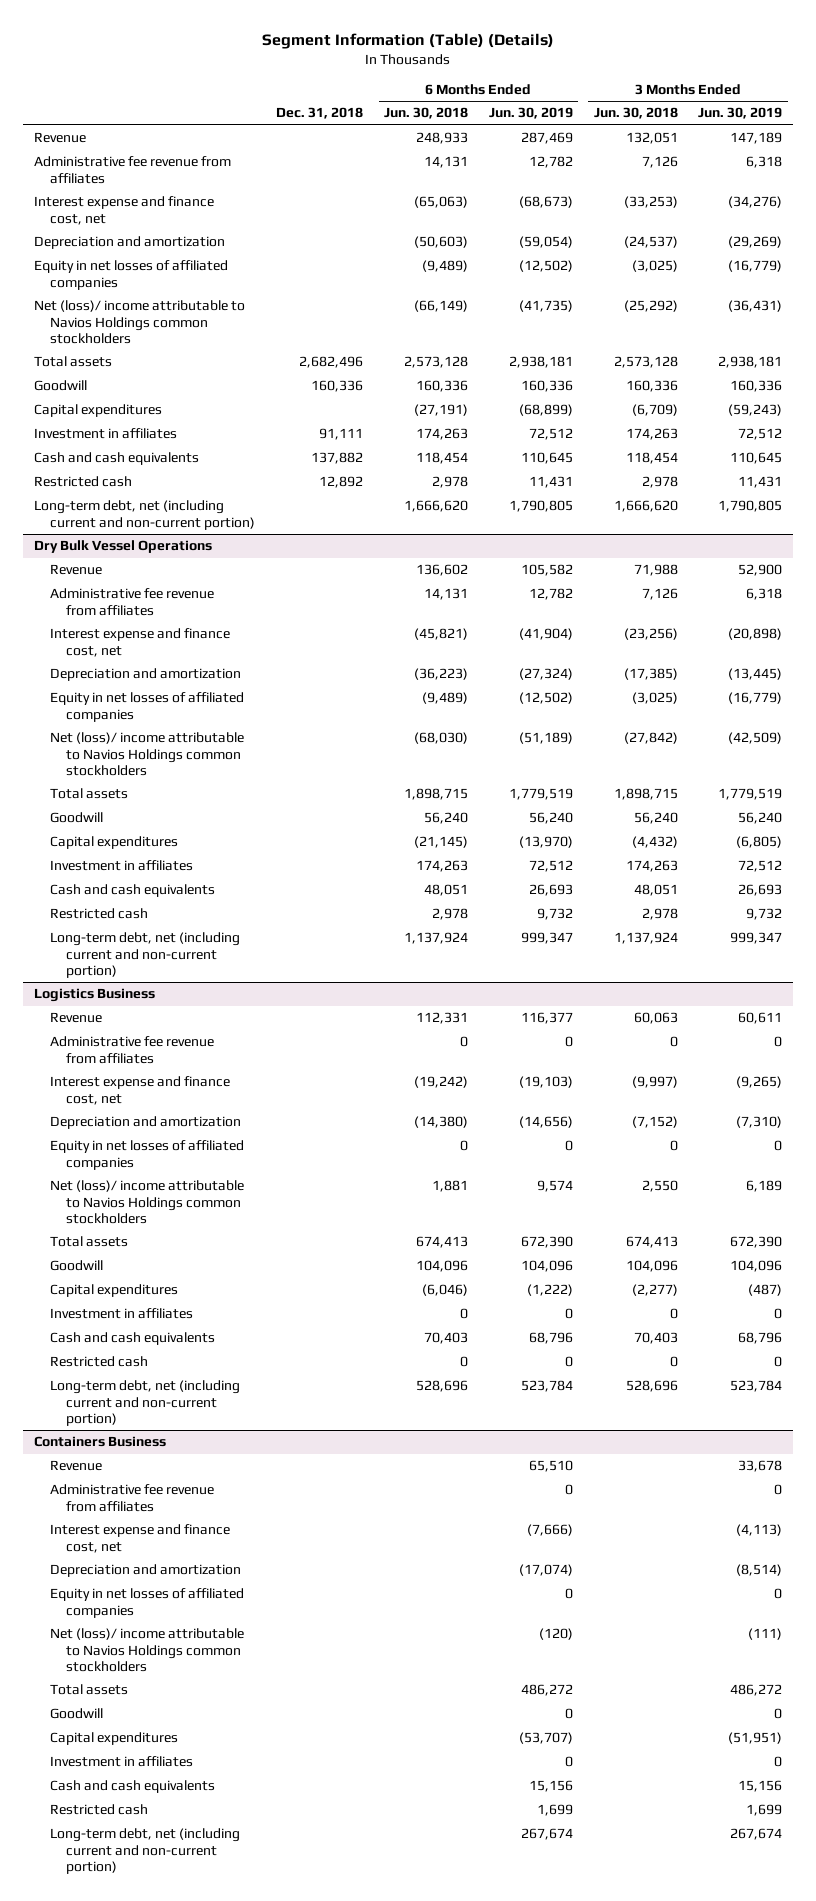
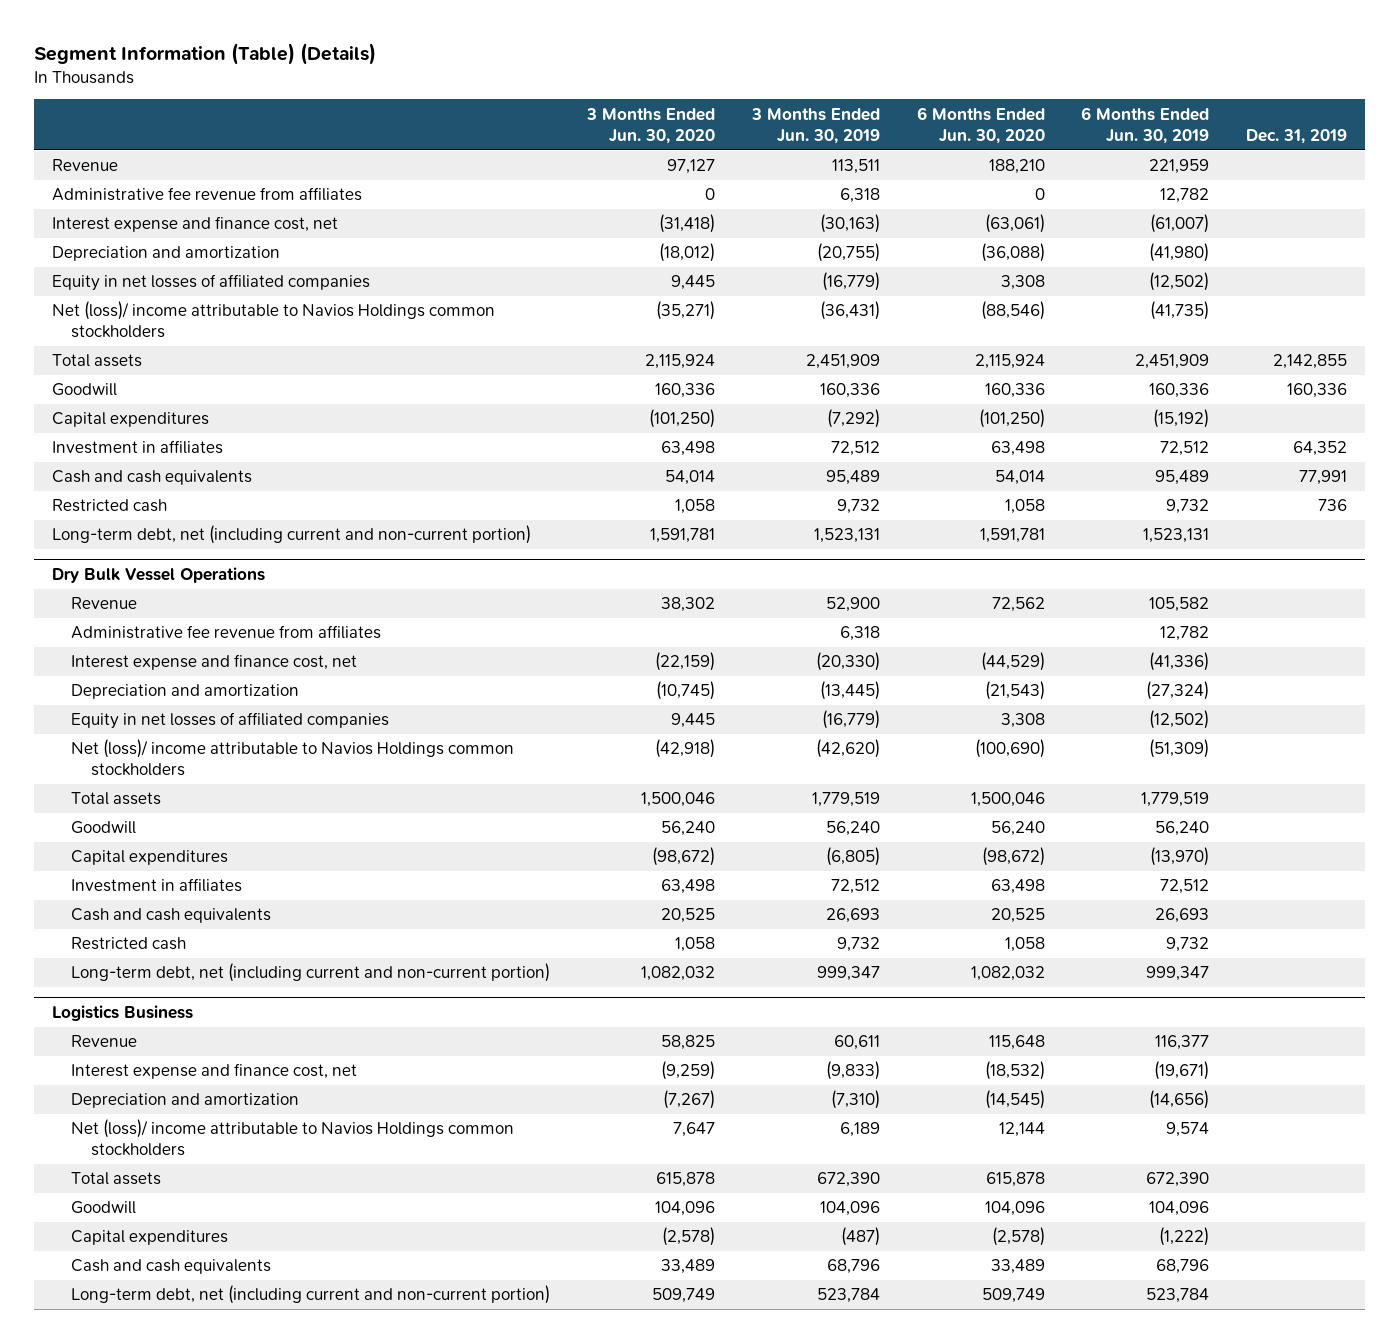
[275,107,363,120] Dec. 31, 2018 -> none
[383,107,468,120] Jun. 30, 2018 -> none
[593,107,678,120] Jun. 30, 2018 -> none
none -> [586,107,716,144] 3 Months Ended Jun. 30, 2020
none -> [916,106,1045,144] 6 Months Ended Jun. 30, 2020
none -> [1246,128,1348,144] Dec. 31, 2019
[520,132,573,145] 287,469 -> [1149,159,1210,175] 221,959
[730,132,783,145] 147,189 -> [831,159,880,175] 113,511
[518,196,573,209] (68,673) -> [1150,214,1210,234] (61,007)
[728,196,783,209] (34,276) -> [819,214,880,234] (30,163)
[518,236,573,249] (59,054) -> [1149,243,1210,263] (41,980)
[728,236,783,249] (29,269) -> [816,243,880,263] (20,755)
[508,356,573,369] 2,938,181 -> [1135,354,1210,370] 2,451,909
[718,356,783,369] 2,938,181 -> [805,354,880,370] 2,451,909
[518,404,573,417] (68,899) -> [1153,409,1210,429] (15,192)
[728,404,783,417] (59,243) -> [826,409,880,429] (7,292)
[520,452,573,465] 110,645 -> [1155,470,1210,486] 95,489
[730,452,783,465] 110,645 -> [825,470,880,486] 95,489
[528,476,573,489] 11,431 -> [1166,499,1210,515] 9,732
[738,476,783,489] 11,431 -> [836,499,880,515] 9,732
[508,500,573,513] 1,790,805 -> [1143,528,1210,544] 1,523,131
[718,500,783,513] 1,790,805 -> [813,528,880,544] 1,523,131
[518,628,573,641] (41,904) -> [1149,652,1210,672] (41,336)
[728,628,783,641] (20,898) -> [815,652,880,672] (20,330)
[518,732,573,745] (51,189) -> [1149,739,1210,759] (51,309)
[728,732,783,745] (42,509) -> [815,739,880,759] (42,620)
[49,1036,214,1064] Administrative fee revenue from affiliates -> none
[518,1076,573,1089] (19,103) -> [1154,1061,1210,1081] (19,671)
[736,1076,783,1089] (9,265) -> [825,1061,880,1081] (9,833)
[49,1140,244,1170] Equity in net losses of affiliated companies -> none
[49,1308,193,1320] Investment in affiliates -> none
[49,1356,148,1368] Restricted cash -> none
[33,1436,166,1448] Containers Business -> none
[49,1460,102,1472] Revenue -> none
[49,1484,214,1512] Administrative fee revenue from affiliates -> none
[49,1524,230,1553] Interest expense and finance cost, net -> none
[49,1564,241,1578] Depreciation and amortization -> none
[49,1588,244,1618] Equity in net losses of affiliated companies -> none
[49,1628,244,1672] Net (loss)/ income attributable to Navios Holdings common stockholders -> none
[49,1684,128,1696] Total assets -> none
[49,1708,103,1720] Goodwill -> none
[49,1732,178,1746] Capital expenditures -> none
[49,1756,193,1768] Investment in affiliates -> none
[49,1780,215,1794] Cash and cash equivalents -> none
[49,1804,148,1816] Restricted cash -> none
[49,1828,240,1874] Long-term debt, net (including current and non-current portion) -> none

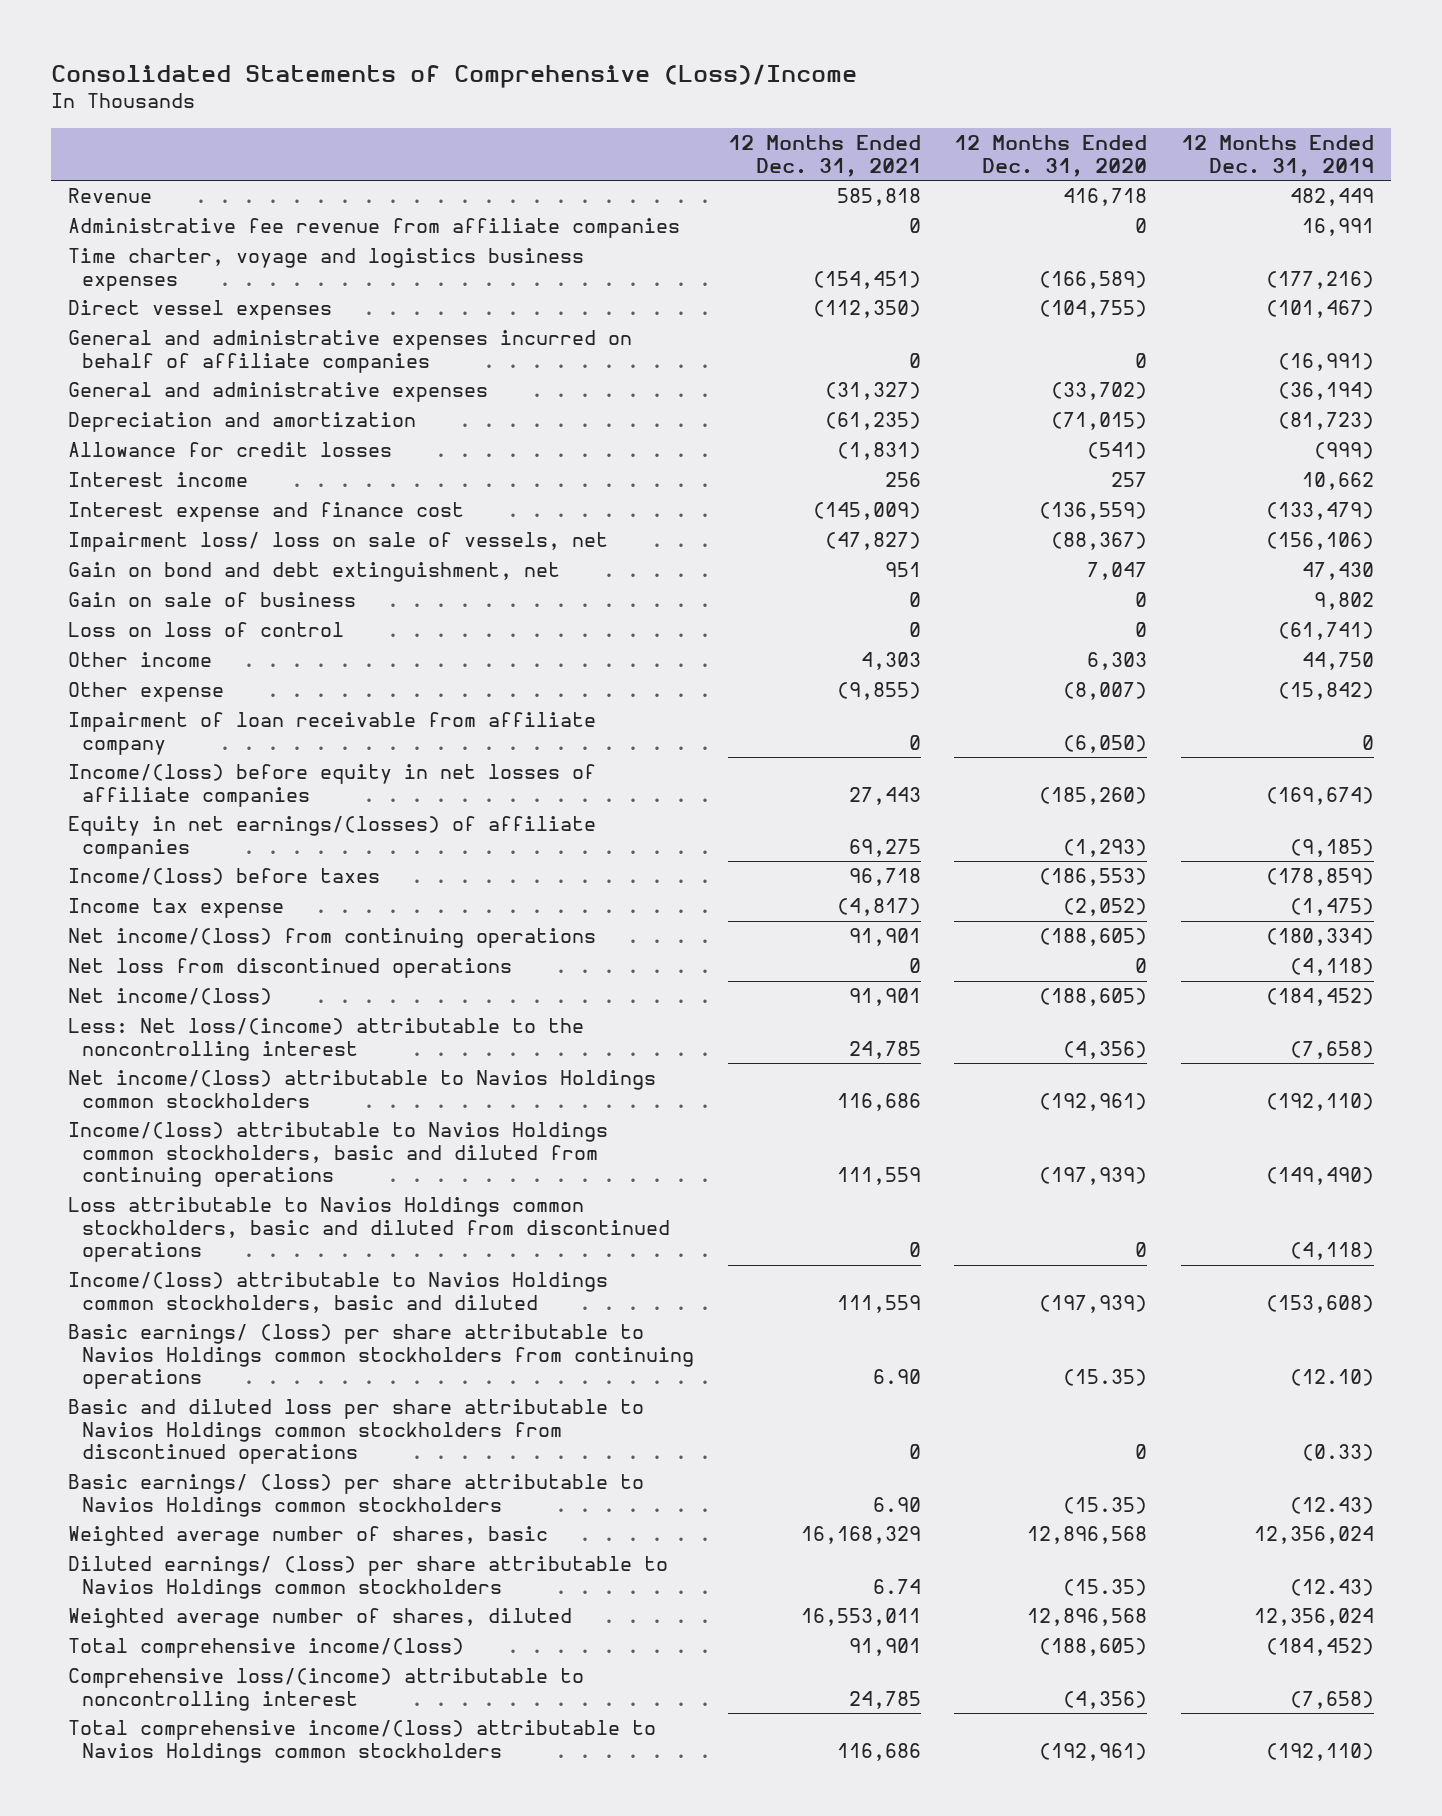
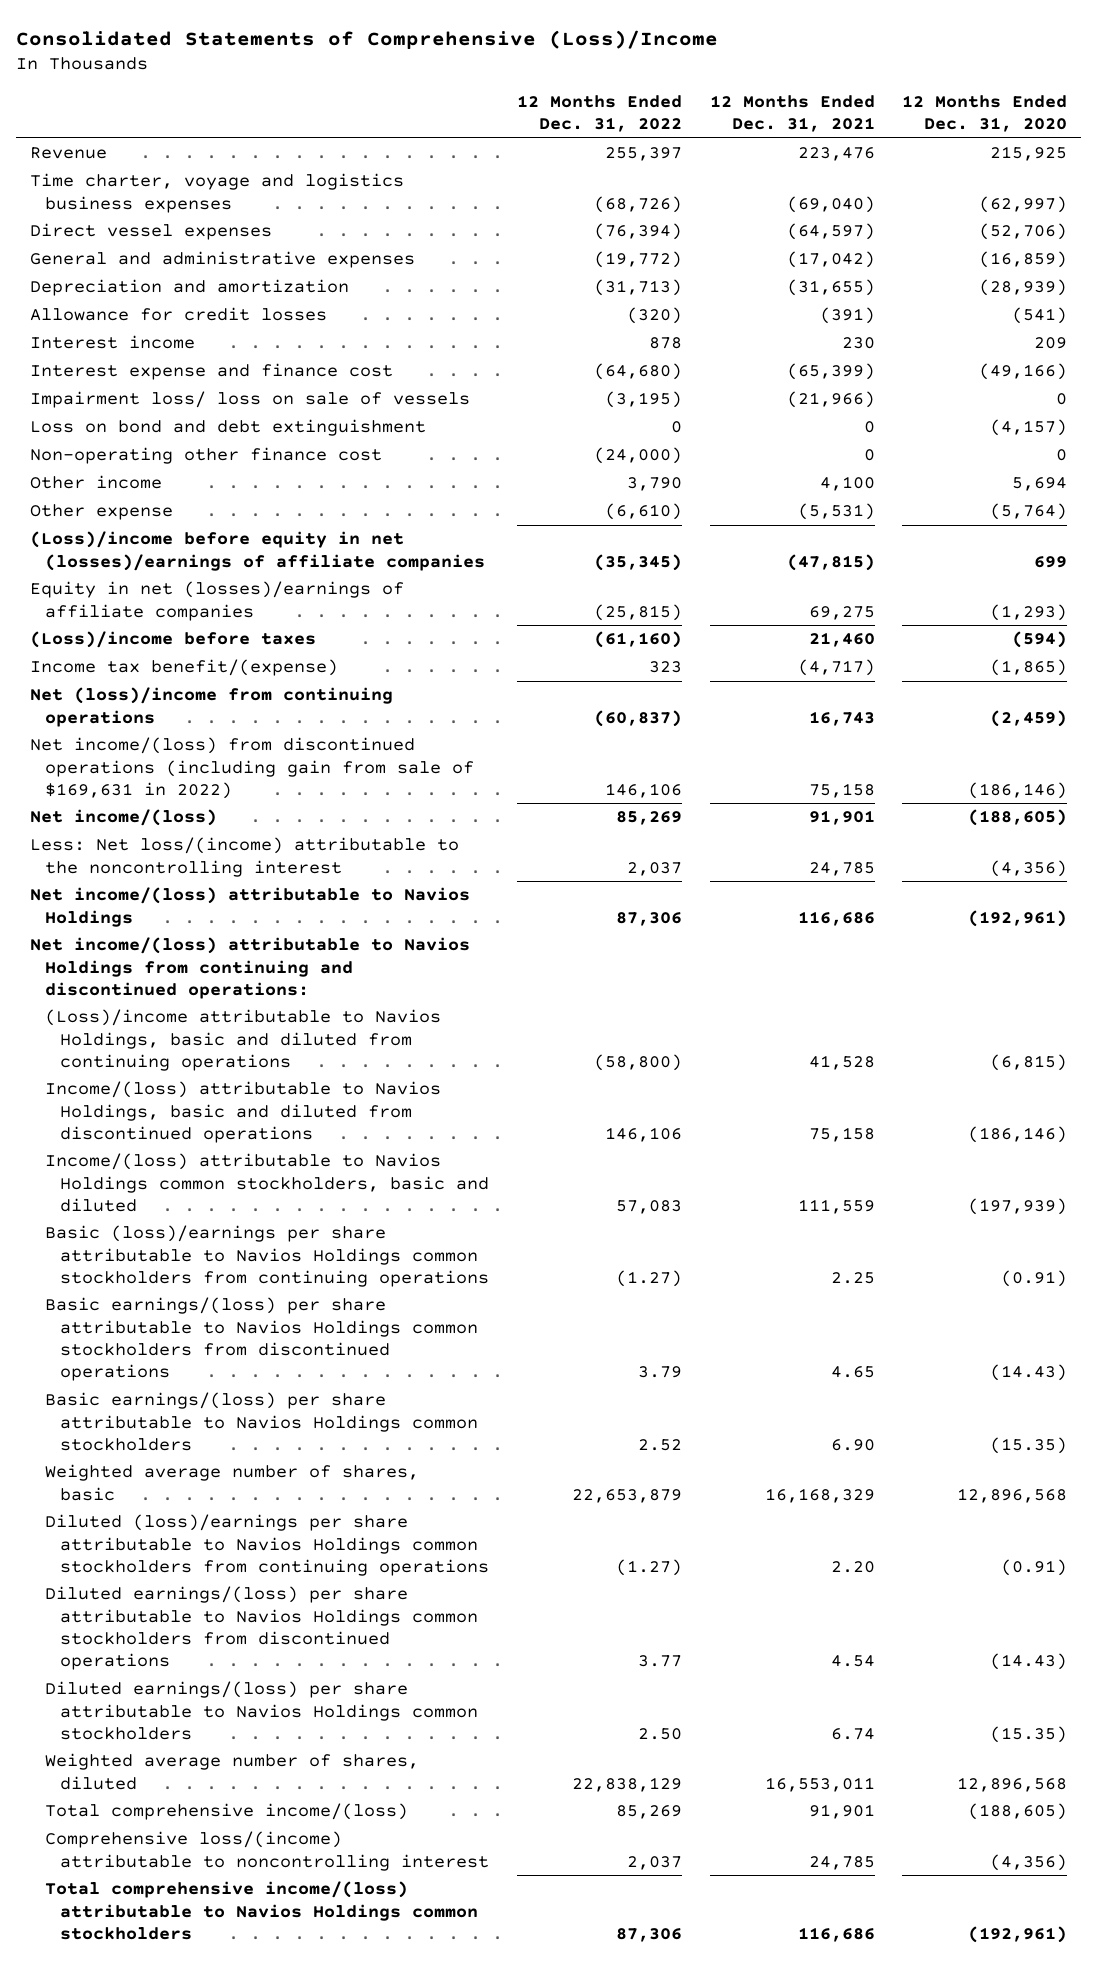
[1181,135,1375,177] 12 Months Ended Dec. 31, 2019 -> none
none -> [516,95,682,133] 12 Months Ended Dec. 31, 2022
[68,218,681,239] Administrative fee revenue from affiliate companies -> none
[68,330,633,373] General and administrative expenses incurred on behalf of affiliate companies -> none
[68,592,357,608] Gain on sale of business -> none
[68,622,345,638] Loss on loss of control -> none
[68,712,597,755] Impairment of loan receivable from affiliate company -> none
[836,188,921,207] 585,818 -> [797,147,875,162] 223,476
[1063,188,1148,207] 416,718 -> [990,146,1068,162] 215,925
[812,270,921,289] (154,451) -> [786,195,875,213] (69,040)
[1039,270,1148,289] (166,589) -> [979,195,1068,213] (62,997)
[812,300,921,319] (112,350) -> [786,223,875,241] (64,597)
[1039,300,1148,319] (104,755) -> [979,223,1068,241] (52,706)
[824,382,921,401] (31,327) -> [786,251,875,269] (17,042)
[1051,382,1148,401] (33,702) -> [979,251,1068,269] (16,859)
[824,412,921,431] (61,235) -> [786,279,875,297] (31,655)
[1051,412,1148,431] (71,015) -> [979,279,1068,297] (28,939)
[836,442,921,461] (1,831) -> [819,307,875,325] (391)
[884,472,921,488] 256 -> [841,337,875,350] 230
[1111,472,1148,488] 257 -> [1034,337,1068,350] 209
[812,502,921,521] (145,009) -> [786,363,875,381] (65,399)
[1039,502,1148,521] (136,559) -> [979,363,1068,381] (49,166)
[68,532,609,553] Impairment loss/ loss on sale of vessels, net -> [29,391,470,409] Impairment loss/ loss on sale of vessels
[824,532,921,551] (47,827) -> [786,391,875,409] (21,966)
[1051,532,1148,551] (88,367) -> [1056,393,1068,406] 0
[68,562,561,583] Gain on bond and debt extinguishment, net -> [29,419,426,437] Loss on bond and debt extinguishment
[884,562,921,578] 951 -> [863,421,875,434] 0
[1087,562,1148,581] 7,047 -> [990,419,1068,437] (4,157)
none -> [29,447,382,465] Non-operating other finance cost
[860,652,921,671] 4,303 -> [819,476,875,492] 4,100
[1087,652,1148,671] 6,303 -> [1012,477,1068,492] 5,694
[836,682,921,701] (9,855) -> [797,503,875,521] (5,531)
[1063,682,1148,701] (8,007) -> [990,503,1068,521] (5,764)
[68,764,597,807] Income/(loss) before equity in net losses of affiliate companies -> [29,531,485,571] (Loss)/income before equity in net (losses)/earnings of affiliate companies
[848,786,921,805] 27,443 -> [786,553,875,571] (47,815)
[1039,786,1148,805] (185,260) -> [1034,555,1068,568] 699
[68,816,597,859] Equity in net earnings/(losses) of affiliate companies -> [29,581,404,621] Equity in net (losses)/earnings of affiliate companies
[68,868,381,886] Income/(loss) before taxes -> [29,631,316,649] (Loss)/income before taxes
[848,868,921,887] 96,718 -> [808,632,875,648] 21,460
[1039,868,1148,887] (186,553) -> [1012,631,1068,649] (594)
[68,898,285,919] Income tax expense -> [29,659,338,677] Income tax benefit/(expense)
[836,898,921,917] (4,817) -> [797,659,875,677] (4,717)
[1063,898,1148,917] (2,052) -> [990,659,1068,677] (1,865)
[68,928,597,949] Net income/(loss) from continuing operations -> [29,687,393,727] Net (loss)/income from continuing operations
[848,928,921,947] 91,901 -> [808,710,875,726] 16,743
[1039,928,1148,947] (188,605) -> [990,709,1068,727] (2,459)
[68,958,513,979] Net loss from discontinued operations -> [29,737,474,799] Net income/(loss) from discontinued operations (including gain from sale of $169,631 in 2022)
[908,958,921,974] 0 -> [808,782,875,798] 75,158
[1135,958,1148,974] 0 -> [968,781,1068,799] (186,146)
[68,1070,657,1108] Net income/(loss) attributable to Navios Holdings common stockholders -> [29,887,470,927] Net income/(loss) attributable to Navios Holdings
none -> [29,937,470,999] Net income/(loss) attributable to Navios Holdings from continuing and discontinued operations:
[68,1122,609,1188] Income/(loss) attributable to Navios Holdings common stockholders, basic and diluted from continuing operations -> [44,1009,441,1071] (Loss)/income attributable to Navios Holdings, basic and diluted from continuing operations
[836,1167,921,1186] 111,559 -> [808,1054,875,1070] 41,528
[1039,1167,1148,1186] (197,939) -> [990,1053,1068,1071] (6,815)
[68,1197,671,1263] Loss attributable to Navios Holdings common stockholders, basic and diluted from discontinued operations -> [44,1081,441,1143] Income/(loss) attributable to Navios Holdings, basic and diluted from discontinued operations
[908,1242,921,1258] 0 -> [808,1126,875,1142] 75,158
[1135,1242,1148,1258] 0 -> [968,1125,1068,1143] (186,146)
[68,1324,695,1390] Basic earnings/ (loss) per share attributable to Navios Holdings common stockholders from continuing operations -> [44,1225,490,1287] Basic (loss)/earnings per share attributable to Navios Holdings common stockholders from continuing operations
[872,1369,921,1385] 6.90 -> [830,1271,875,1284] 2.25
[1063,1369,1148,1387] (15.35) -> [1001,1269,1068,1287] (0.91)
[68,1399,645,1465] Basic and diluted loss per share attributable to Navios Holdings common stockholders from discontinued operations -> [44,1297,479,1382] Basic earnings/(loss) per share attributable to Navios Holdings common stockholders from discontinued operations
[908,1444,921,1460] 0 -> [830,1366,875,1379] 4.65
[1135,1444,1148,1460] 0 -> [990,1364,1068,1382] (14.43)
[68,1474,645,1517] Basic earnings/ (loss) per share attributable to Navios Holdings common stockholders -> [44,1392,479,1451] Basic earnings/(loss) per share attributable to Navios Holdings common stockholders
none -> [44,1514,490,1576] Diluted (loss)/earnings per share attributable to Navios Holdings common stockholders from continuing operations
none -> [44,1586,479,1671] Diluted earnings/(loss) per share attributable to Navios Holdings common stockholders from discontinued operations
[68,1556,669,1599] Diluted earnings/ (loss) per share attributable to Navios Holdings common stockholders -> [44,1681,479,1740] Diluted earnings/(loss) per share attributable to Navios Holdings common stockholders

